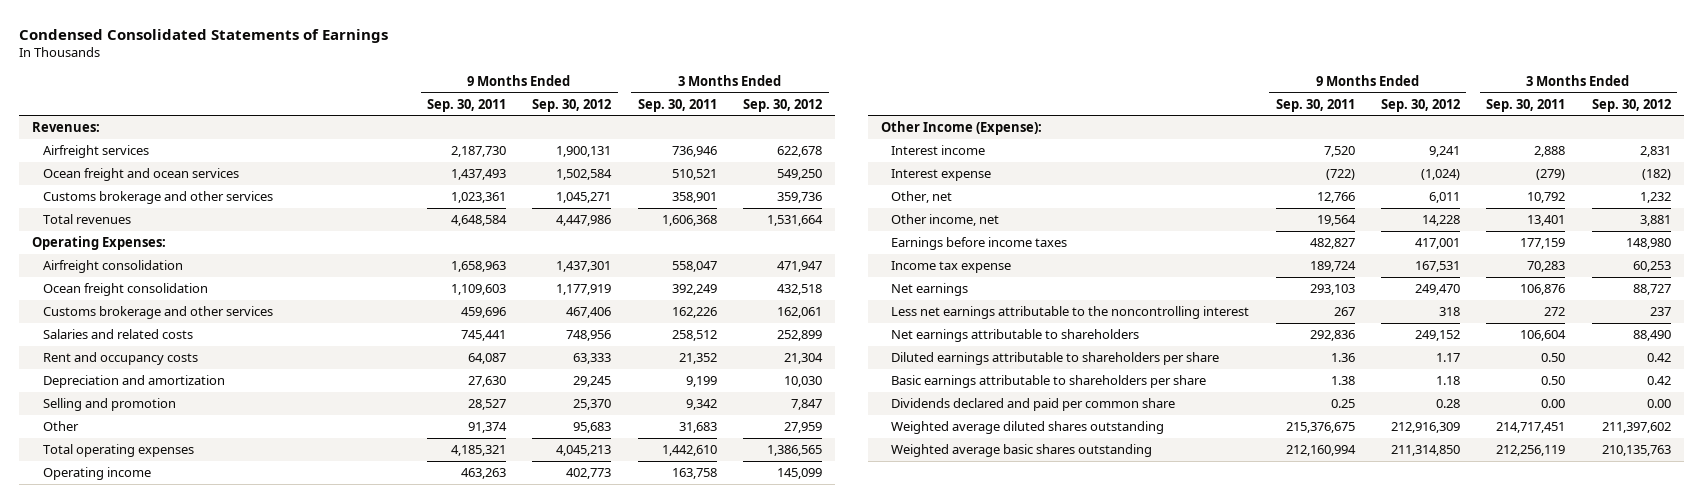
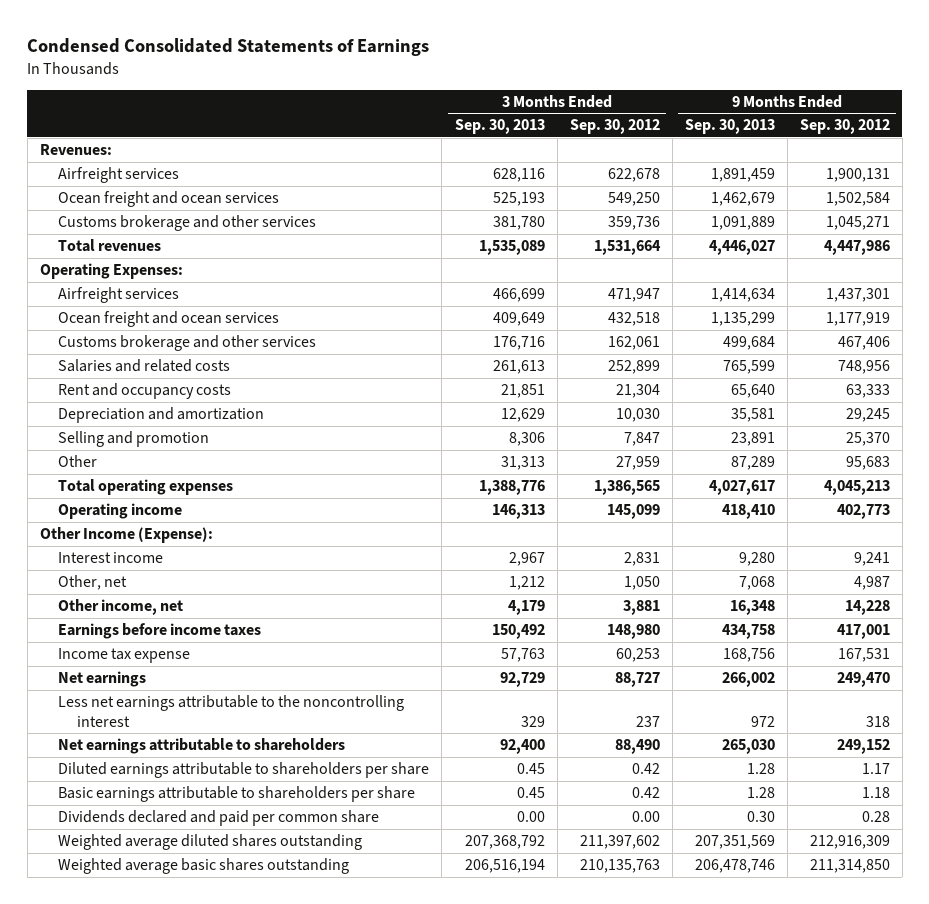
[427,98,507,112] Sep. 30, 2011 -> none
[637,98,717,112] Sep. 30, 2011 -> none
none -> [454,119,545,135] Sep. 30, 2013
none -> [684,119,775,135] Sep. 30, 2013
[42,259,183,273] Airfreight consolidation -> [58,287,180,304] Airfreight services
[42,282,208,296] Ocean freight consolidation -> [58,311,280,328] Ocean freight and ocean services
[891,168,992,181] Interest expense -> none
[1428,191,1460,203] 6,011 -> [853,576,890,591] 4,987
[1639,191,1671,203] 1,232 -> [623,576,660,591] 1,050

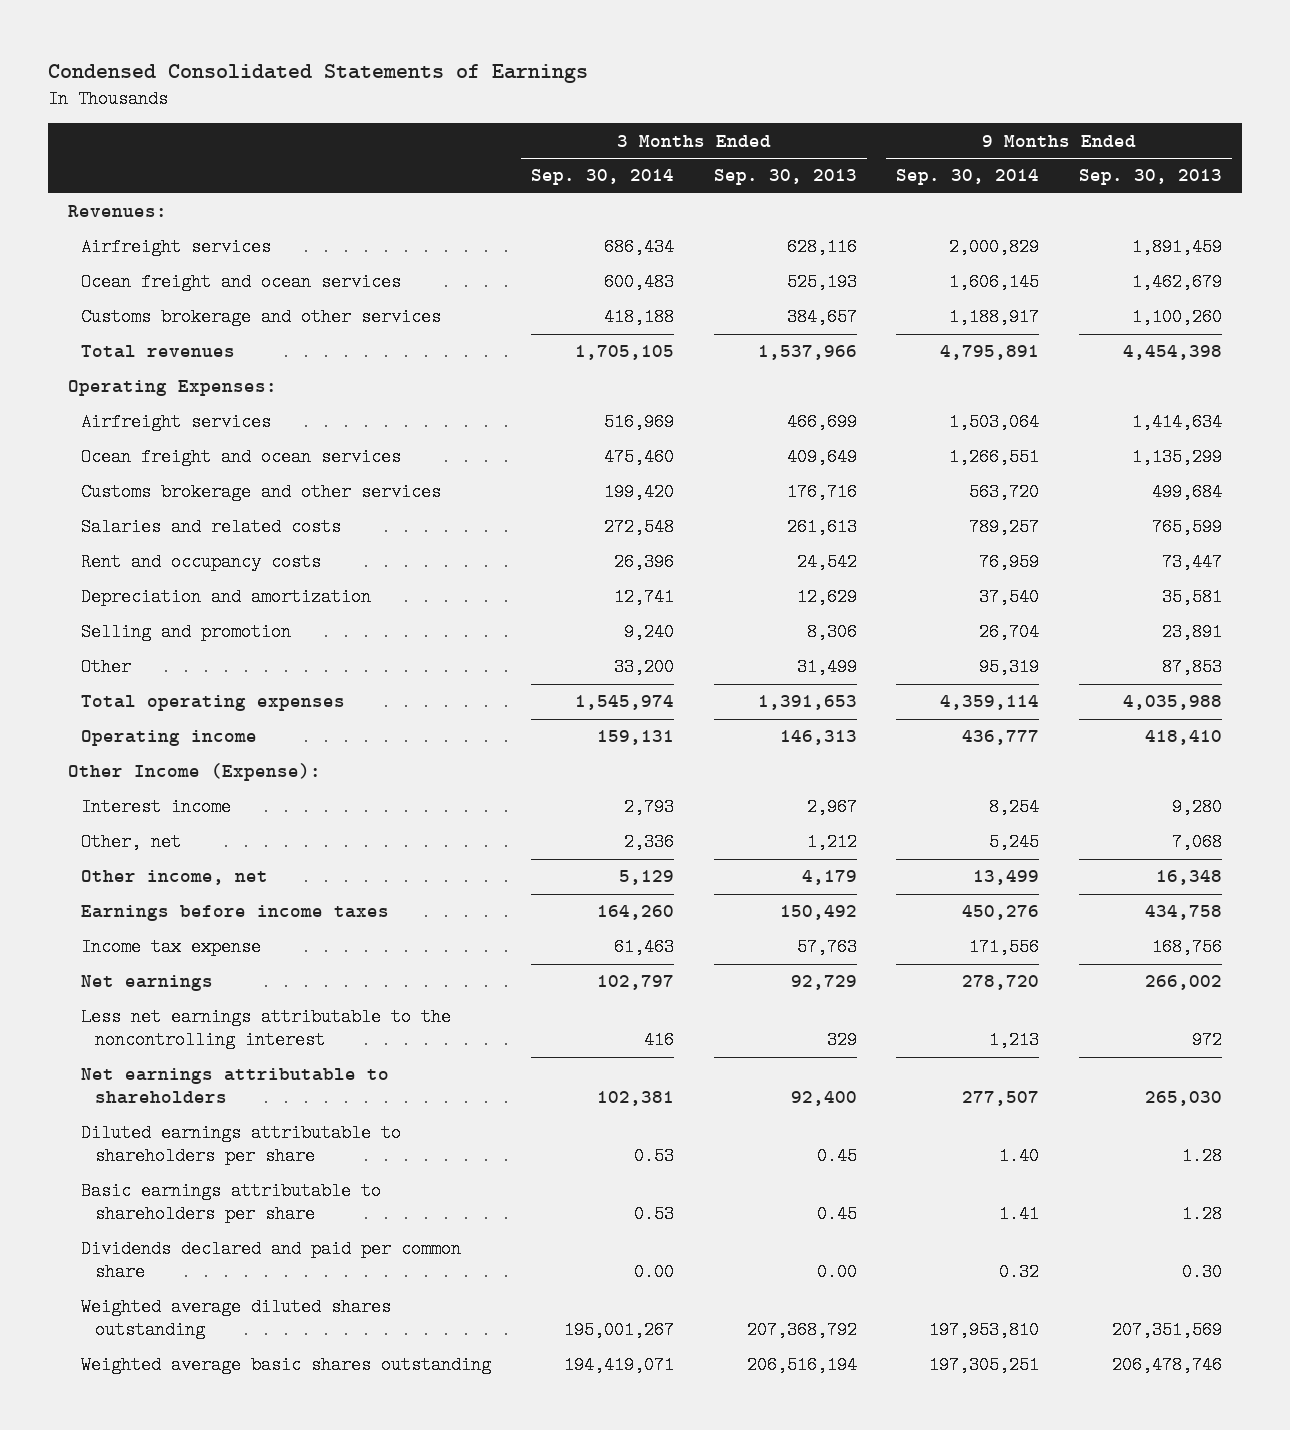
[569,119,660,135] Sep. 30, 2012 -> none
[799,119,890,135] Sep. 30, 2012 -> none
none -> [530,169,674,186] Sep. 30, 2014
none -> [896,169,1040,186] Sep. 30, 2014
[492,216,545,231] 381,780 -> [786,308,857,327] 384,657
[710,216,775,231] 1,091,889 -> [1132,308,1223,327] 1,100,260
[478,240,545,256] 1,535,089 -> [757,345,857,361] 1,537,966
[708,240,775,256] 4,446,027 -> [1123,345,1223,361] 4,454,398
[500,384,545,399] 21,851 -> [796,553,857,572] 24,542
[730,384,775,399] 65,640 -> [1162,553,1223,572] 73,447
[500,456,545,471] 31,313 -> [796,658,857,677] 31,499
[730,456,775,471] 87,289 -> [1162,658,1223,677] 87,853
[478,480,545,496] 1,388,776 -> [757,695,857,711] 1,391,653
[708,480,775,496] 4,027,617 -> [1123,695,1223,711] 4,035,988

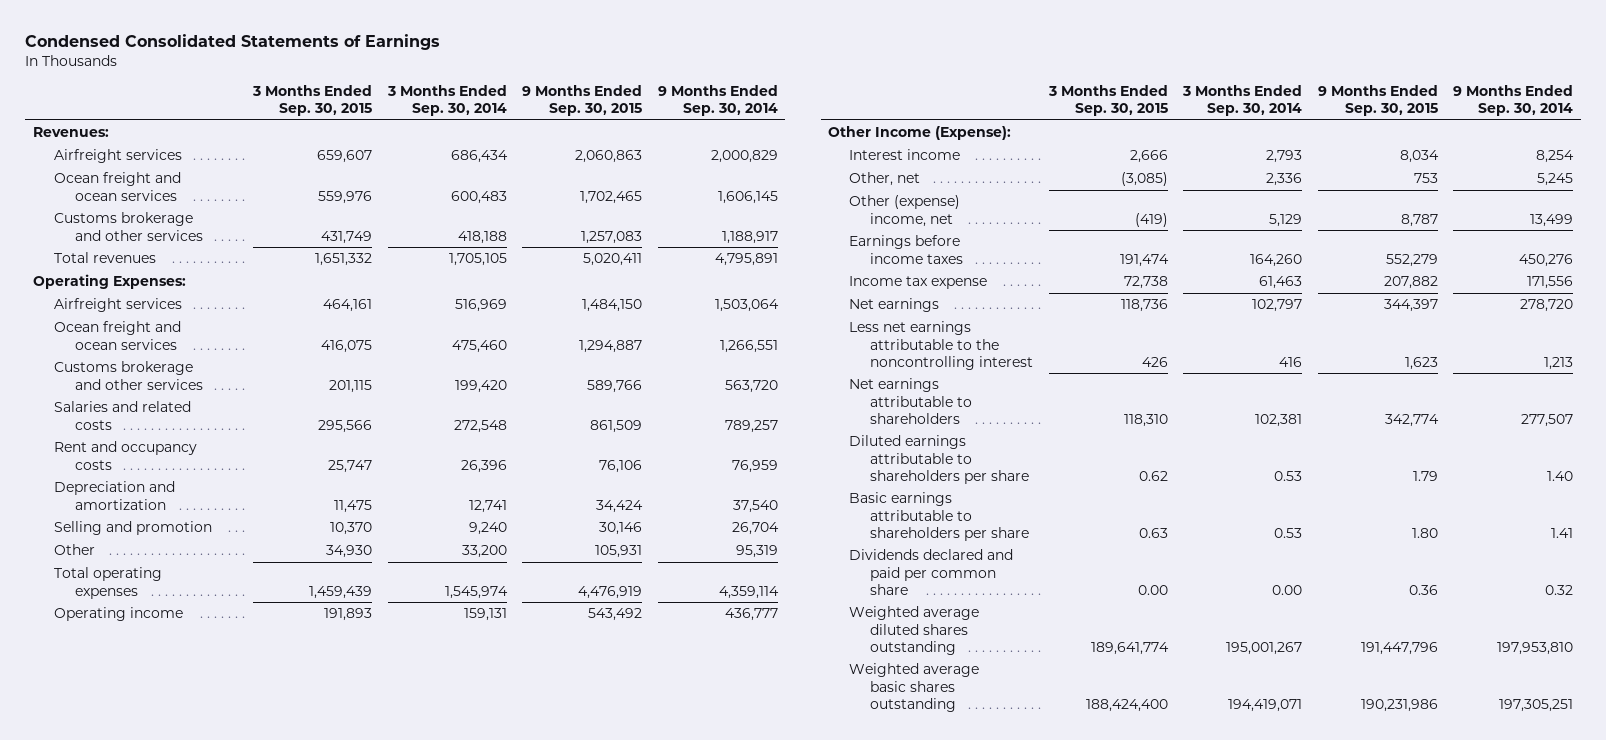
[713,169,857,186] Sep. 30, 2013 -> none
[1079,169,1223,186] Sep. 30, 2013 -> none
none -> [252,85,373,117] 3 Months Ended Sep. 30, 2015
none -> [522,85,643,117] 9 Months Ended Sep. 30, 2015
[81,870,269,886] Other income, net -> [849,195,961,227] Other (expense) income, net

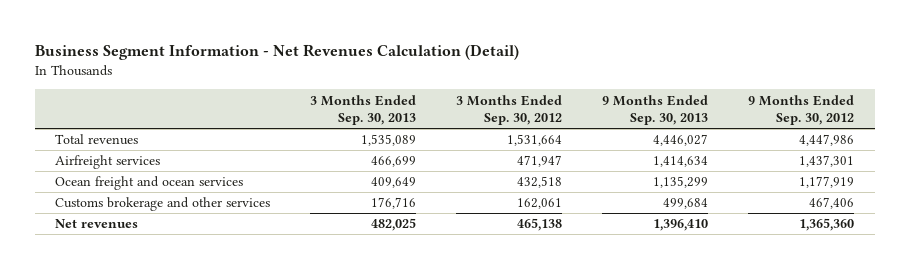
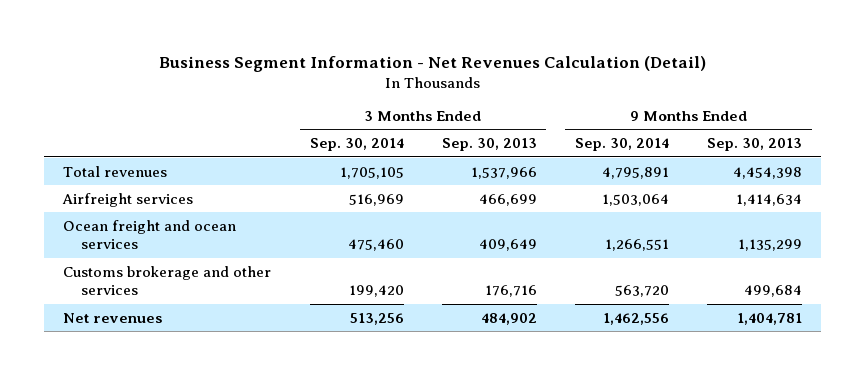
[456,94,563,126] 3 Months Ended Sep. 30, 2012 -> none
[748,94,855,126] 9 Months Ended Sep. 30, 2012 -> none
none -> [309,138,404,152] Sep. 30, 2014
none -> [574,138,669,152] Sep. 30, 2014
[360,134,416,147] 1,535,089 -> [470,166,537,179] 1,537,966
[653,134,709,147] 4,446,027 -> [733,166,803,179] 4,454,398
[370,218,416,232] 482,025 -> [480,312,537,325] 484,902
[653,219,709,232] 1,396,410 -> [737,312,803,325] 1,404,781

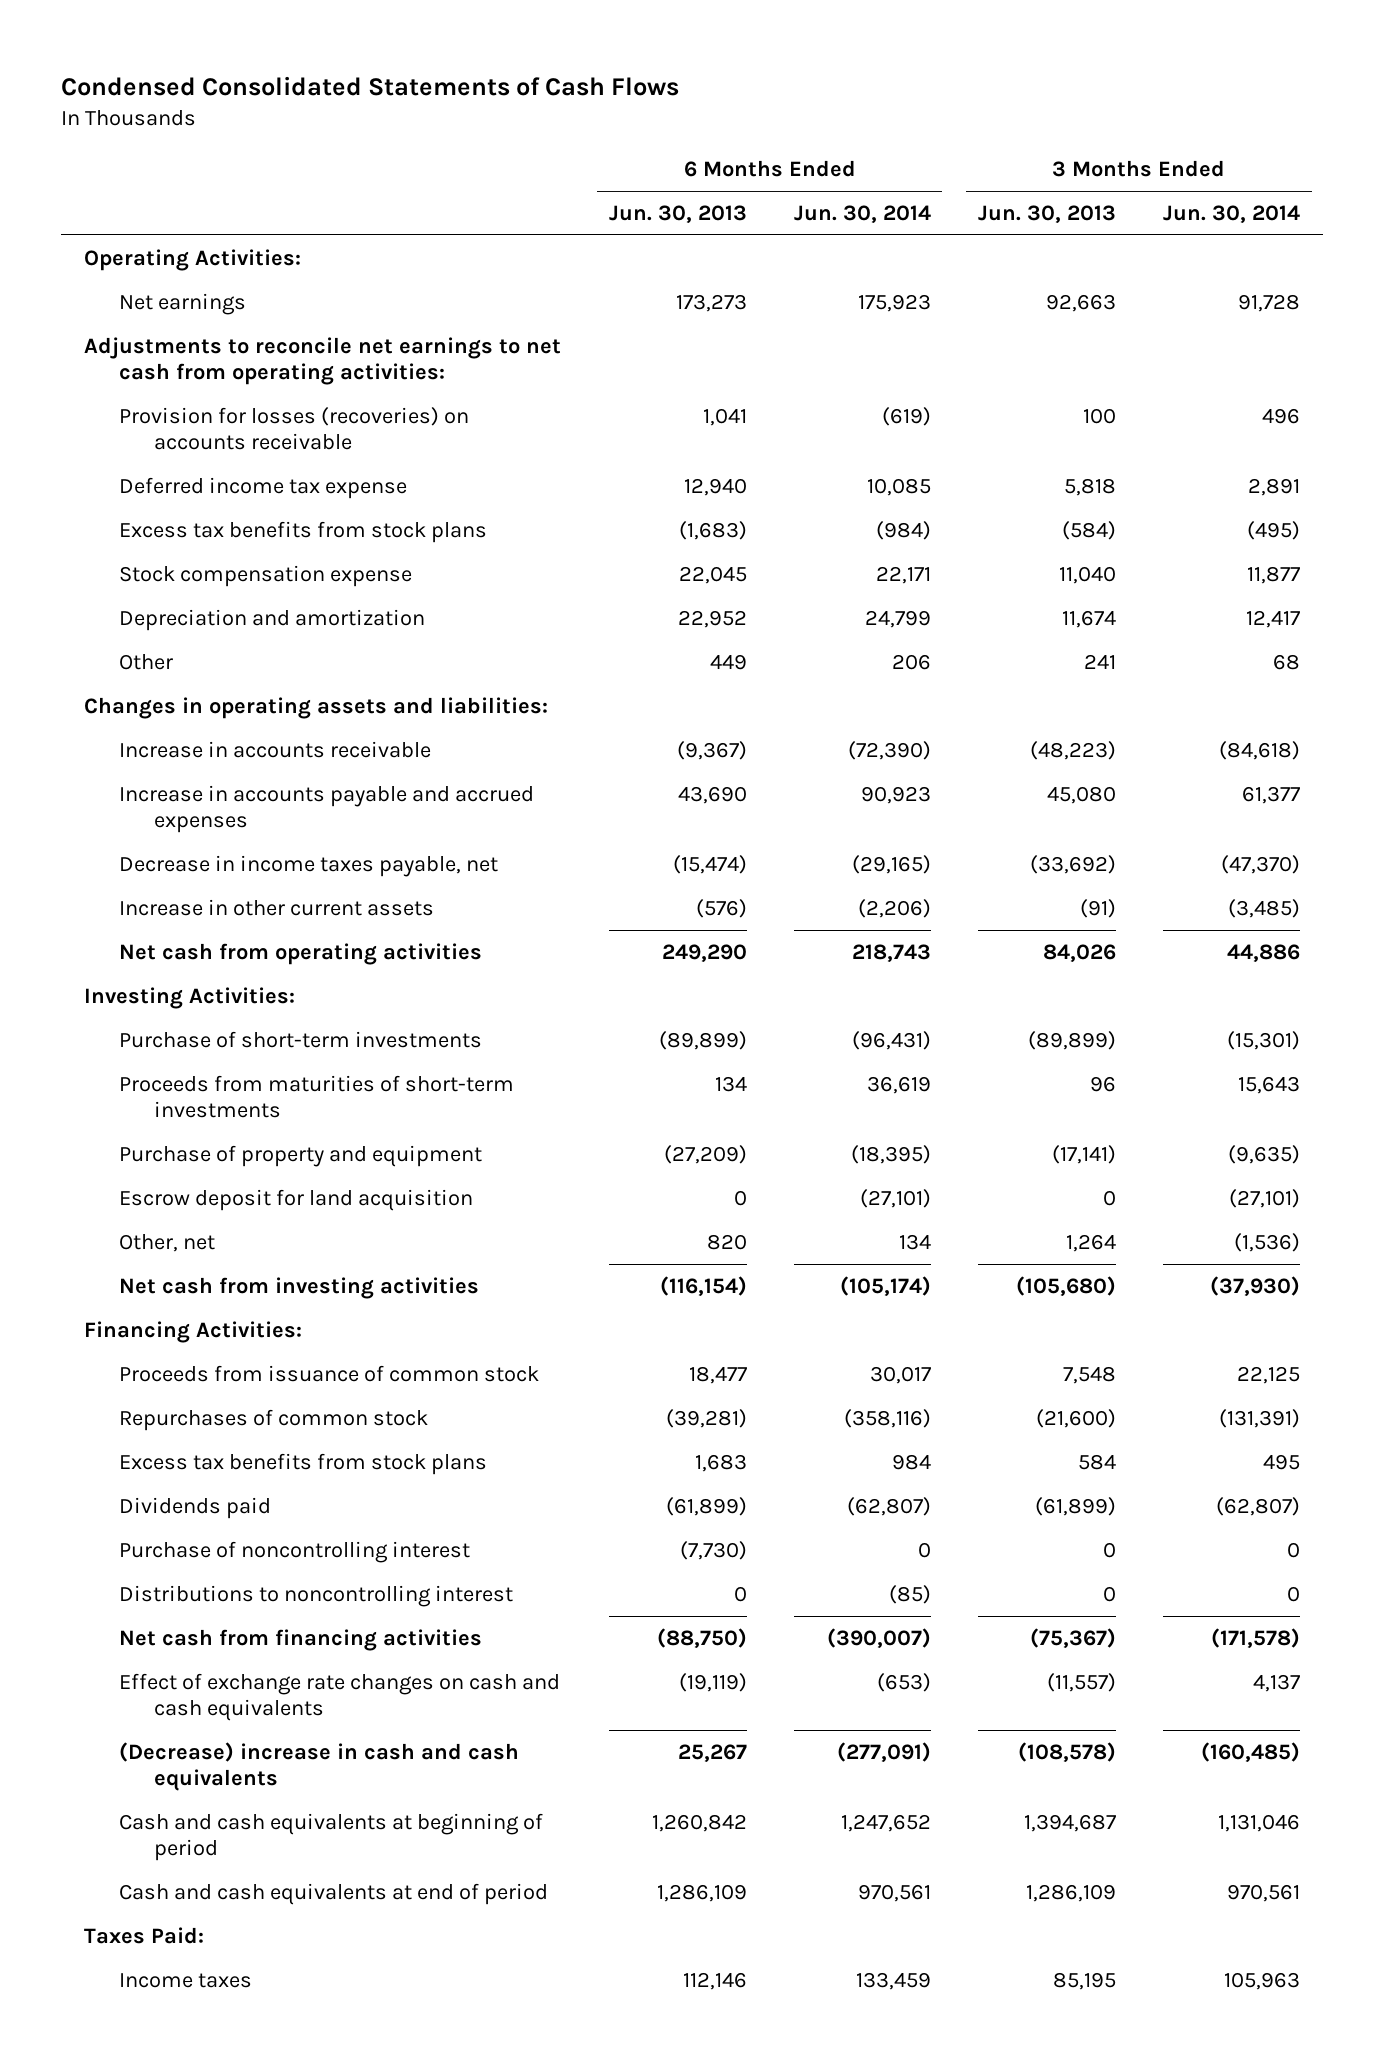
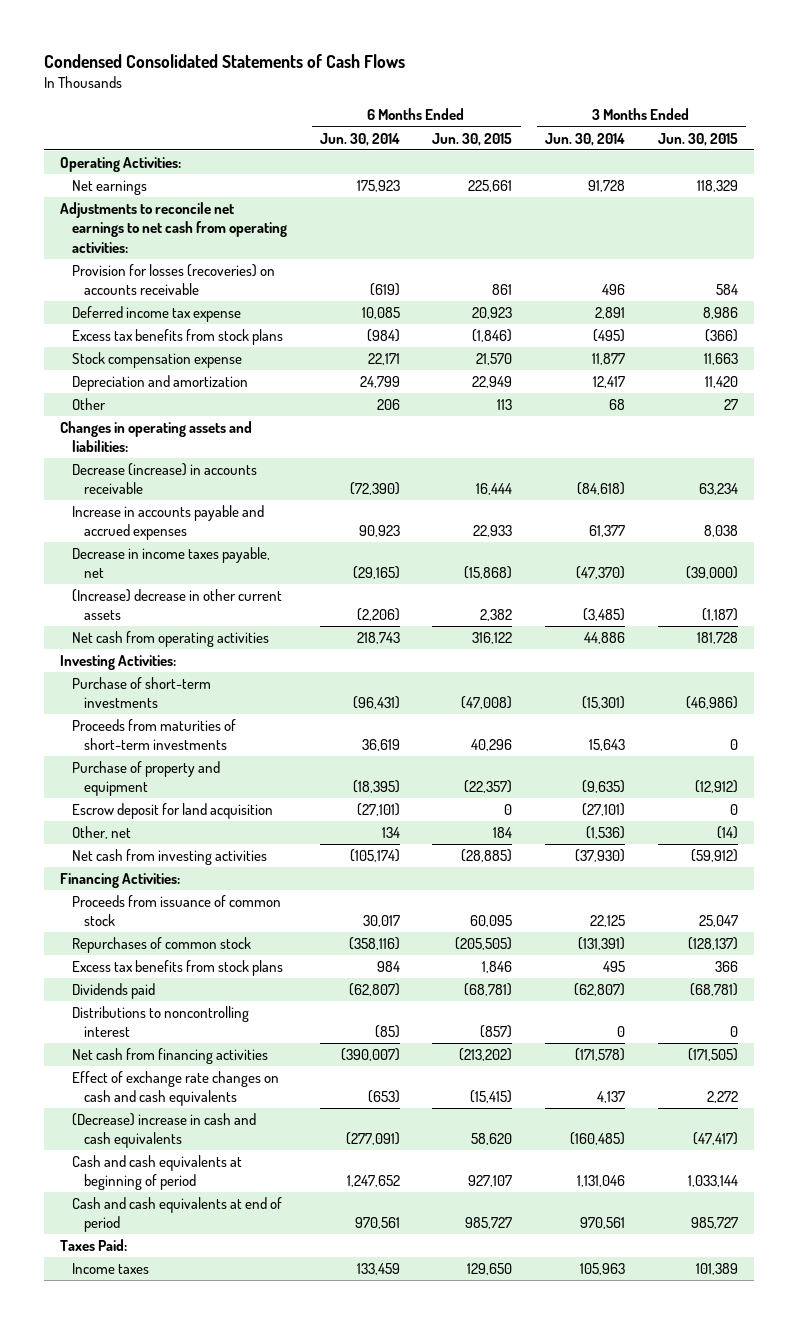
[608,204,747,223] Jun. 30, 2013 -> none
[977,204,1116,223] Jun. 30, 2013 -> none
none -> [432,132,513,146] Jun. 30, 2015
none -> [657,132,738,146] Jun. 30, 2015
[119,740,432,758] Increase in accounts receivable -> [72,463,258,495] Decrease (increase) in accounts receivable
[119,898,435,916] Increase in other current assets -> [72,589,283,621] (Increase) decrease in other current assets
[119,1540,471,1563] Purchase of noncontrolling interest -> none

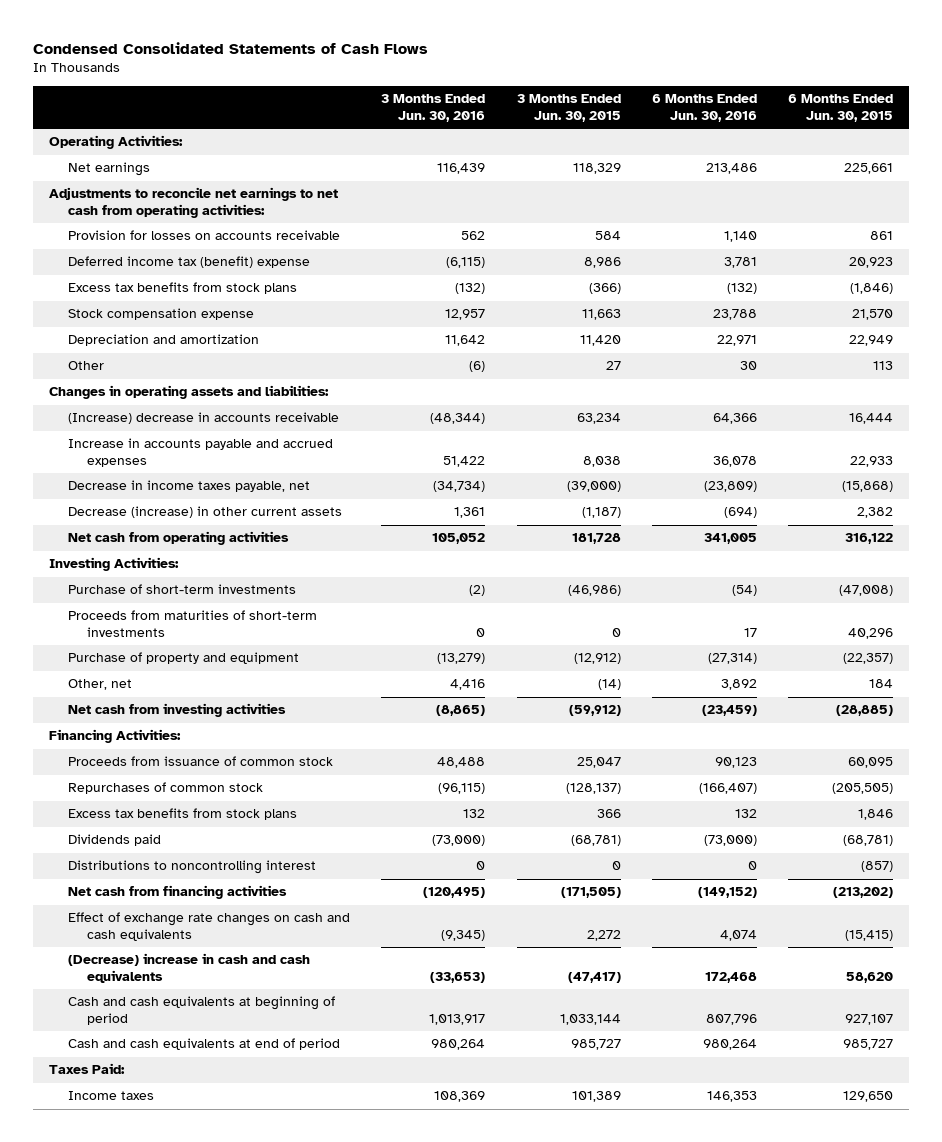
[319,132,400,146] Jun. 30, 2014 -> none
[545,132,626,146] Jun. 30, 2014 -> none
none -> [381,94,486,123] 3 Months Ended Jun. 30, 2016
none -> [651,94,757,123] 6 Months Ended Jun. 30, 2016
[72,264,276,296] Provision for losses (recoveries) on accounts receivable -> [67,230,340,241] Provision for losses on accounts receivable
[72,306,242,323] Deferred income tax expense -> [67,256,310,269] Deferred income tax (benefit) expense
[72,463,258,495] Decrease (increase) in accounts receivable -> [67,412,339,425] (Increase) decrease in accounts receivable
[72,589,283,621] (Increase) decrease in other current assets -> [67,506,342,519] Decrease (increase) in other current assets
[72,803,274,820] Escrow deposit for land acquisition -> none

